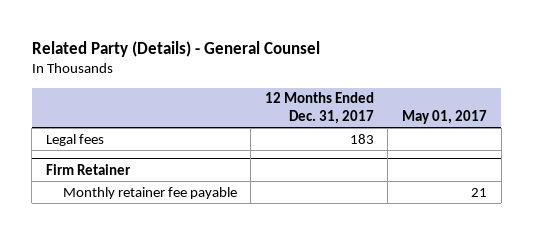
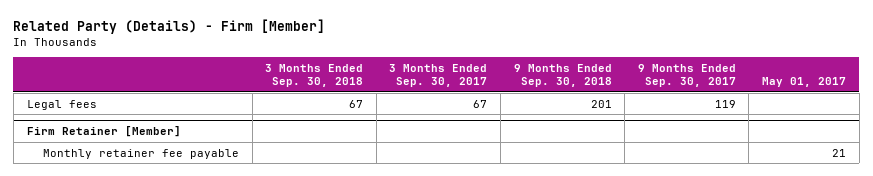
[31,41,320,58] Related Party (Details) - General Counsel -> [13,18,326,34] Related Party (Details) - Firm [Member]
[264,92,374,124] 12 Months Ended Dec. 31, 2017 -> none
none -> [265,63,364,88] 3 Months Ended Sep. 30, 2018
none -> [389,63,488,88] 3 Months Ended Sep. 30, 2017
none -> [513,63,612,88] 9 Months Ended Sep. 30, 2018
none -> [637,63,736,88] 9 Months Ended Sep. 30, 2017
[45,163,131,175] Firm Retainer -> [26,126,181,138] Firm Retainer [Member]

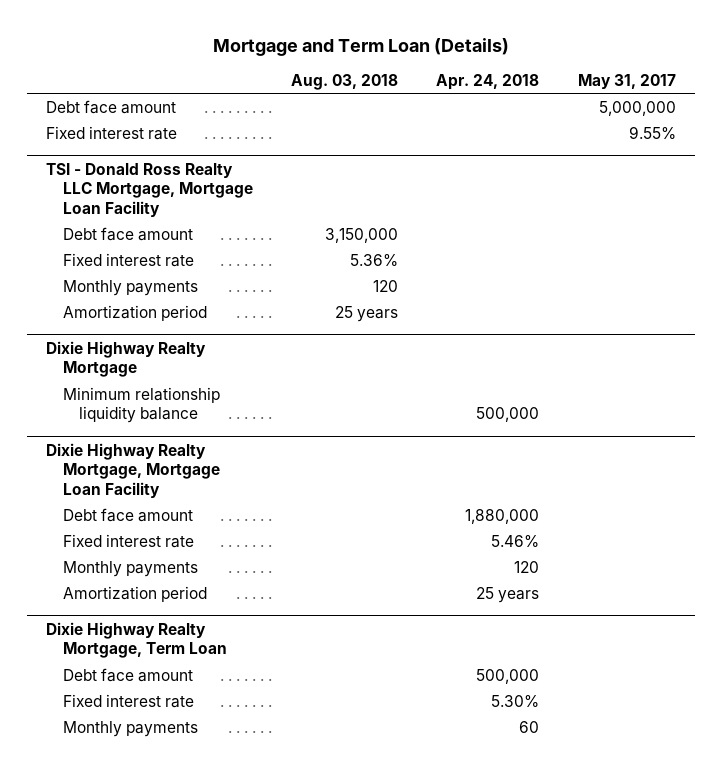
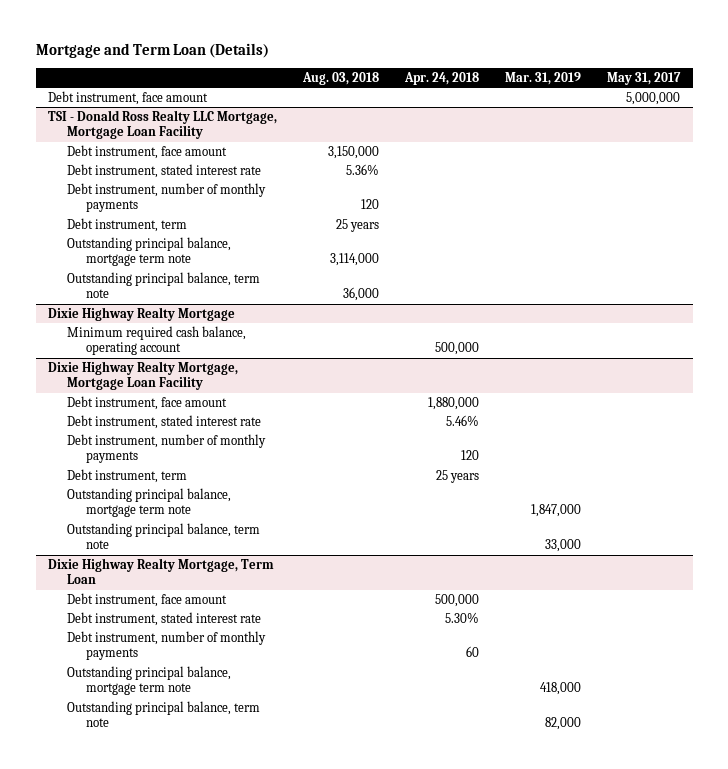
none -> [505,72,582,86] Mar. 31, 2019
[46,125,178,140] Fixed interest rate -> none
[46,99,177,114] Debt face amount -> [48,91,209,106] Debt instrument, face amount
[62,226,193,241] Debt face amount -> [67,145,228,160] Debt instrument, face amount
[62,252,194,267] Fixed interest rate -> [67,164,262,179] Debt instrument, stated interest rate
[62,279,198,296] Monthly payments -> [67,183,267,213] Debt instrument, number of monthly payments
[62,304,207,321] Amortization period -> [67,218,188,233] Debt instrument, term
none -> [67,237,232,267] Outstanding principal balance, mortgage term note
none -> [67,272,261,299] Outstanding principal balance, term note
[62,386,220,424] Minimum relationship liquidity balance -> [67,326,247,356] Minimum required cash balance, operating account
[62,507,193,522] Debt face amount -> [67,396,228,411] Debt instrument, face amount
[62,533,194,548] Fixed interest rate -> [67,415,262,430] Debt instrument, stated interest rate
[62,560,198,577] Monthly payments -> [67,434,267,464] Debt instrument, number of monthly payments
[62,585,207,602] Amortization period -> [67,469,188,484] Debt instrument, term
none -> [67,488,232,518] Outstanding principal balance, mortgage term note
none -> [67,523,261,550] Outstanding principal balance, term note
[62,667,193,682] Debt face amount -> [67,593,228,608] Debt instrument, face amount
[62,693,194,708] Fixed interest rate -> [67,612,262,627] Debt instrument, stated interest rate
[62,720,198,737] Monthly payments -> [67,631,267,661] Debt instrument, number of monthly payments
none -> [67,666,232,696] Outstanding principal balance, mortgage term note
none -> [67,701,261,728] Outstanding principal balance, term note

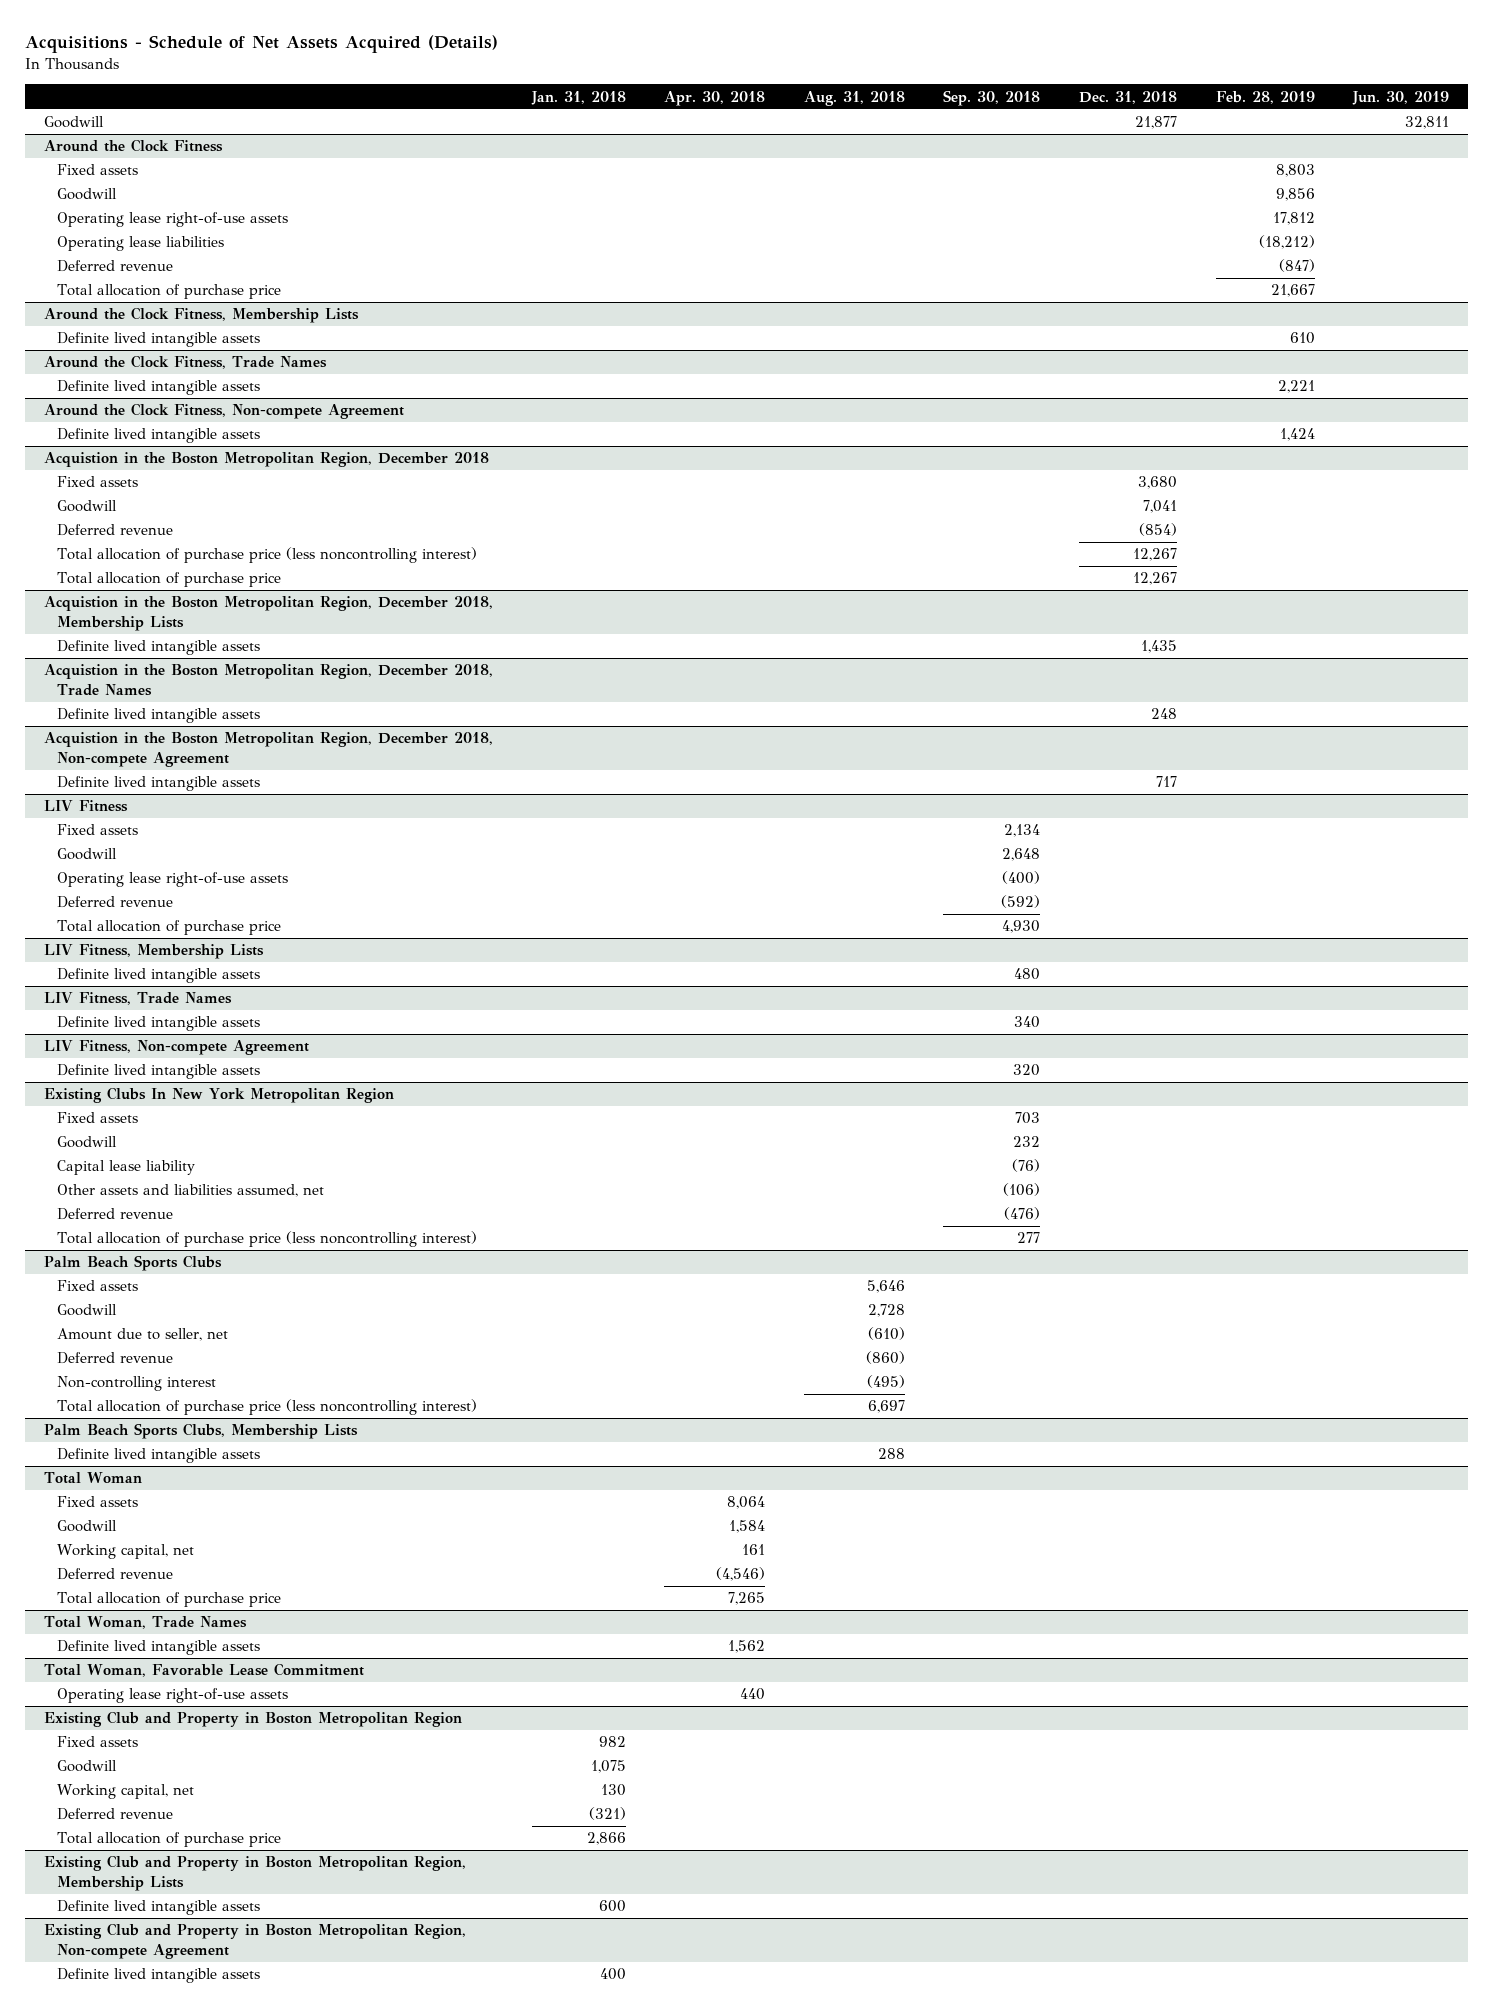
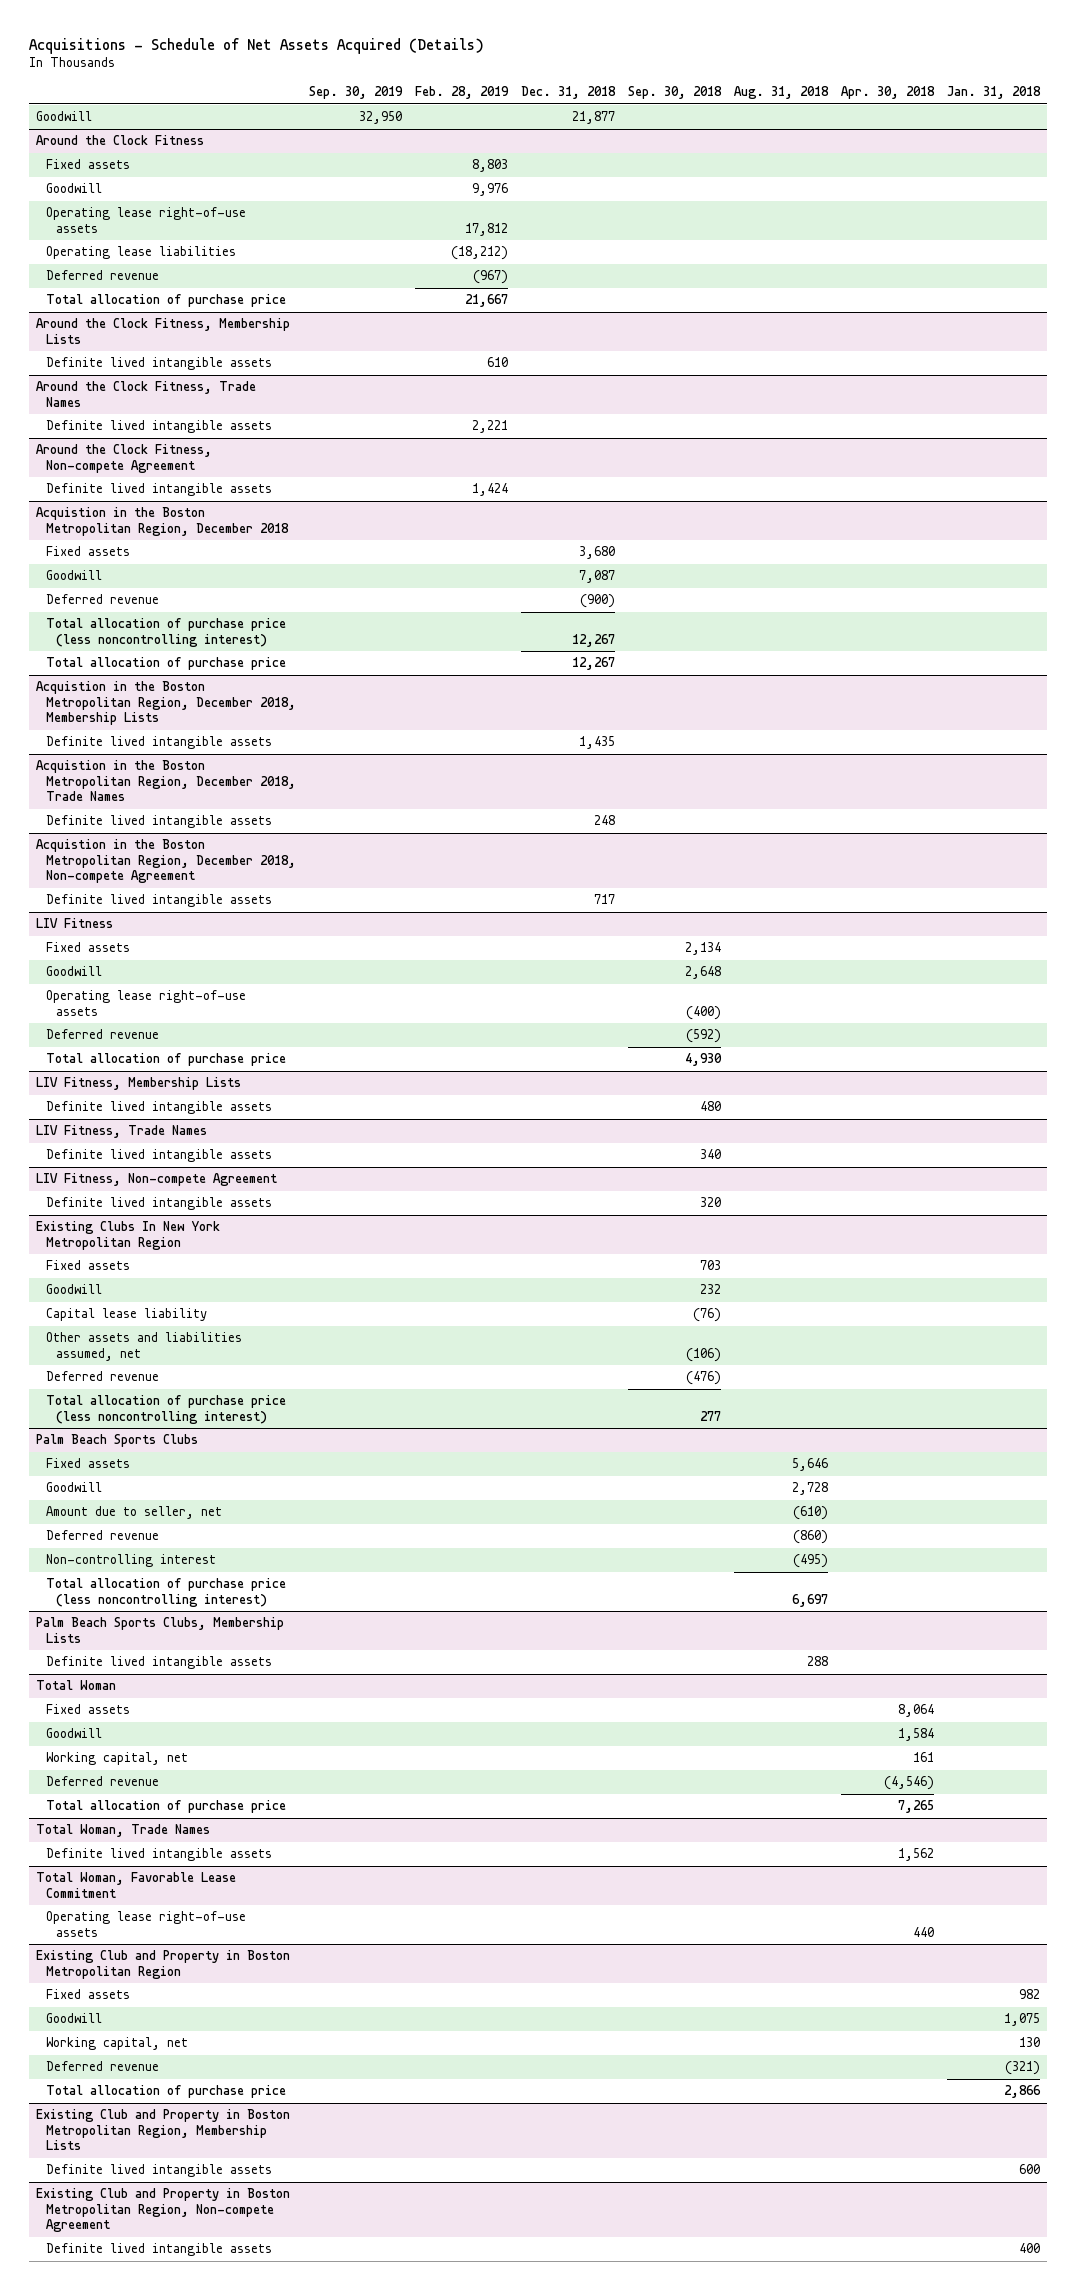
[1352,90,1450,105] Jun. 30, 2019 -> none
none -> [309,86,404,100] Sep. 30, 2019
[1275,188,1315,202] 9,856 -> [472,183,509,197] 9,976
[1278,259,1315,273] (847) -> [473,270,509,285] (967)
[1142,500,1177,514] 7,041 -> [579,570,616,584] 7,087
[1138,523,1177,537] (854) -> [580,594,616,609] (900)

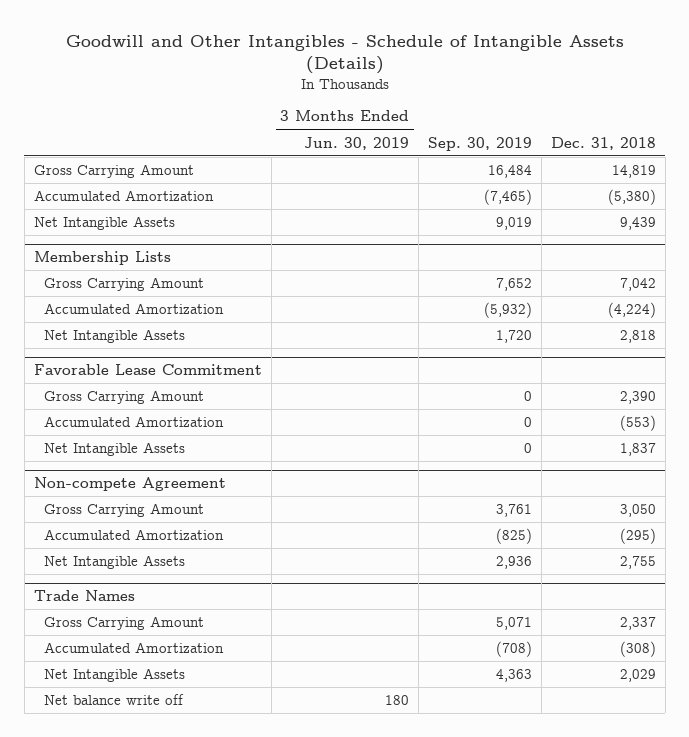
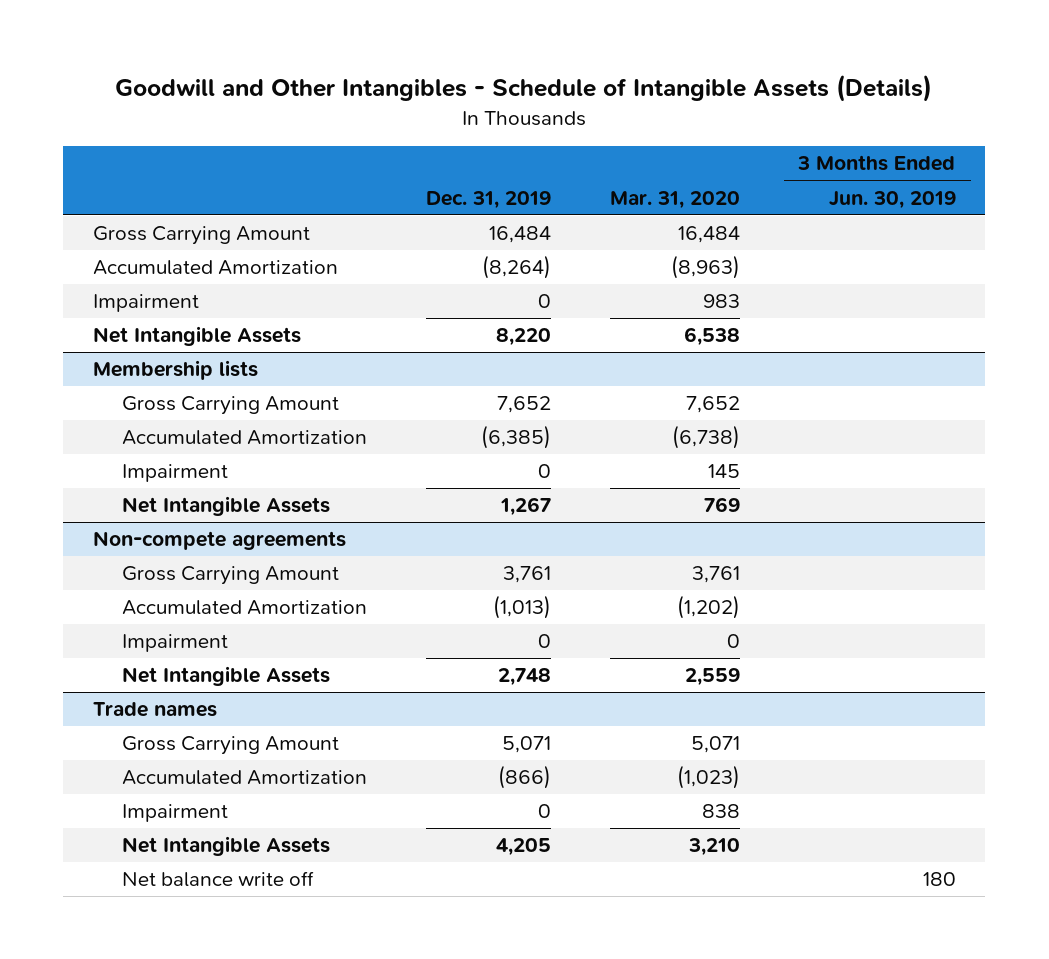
[428,136,533,151] Sep. 30, 2019 -> none
[550,136,656,150] Dec. 31, 2018 -> none
none -> [425,190,551,209] Dec. 31, 2019
none -> [609,190,740,209] Mar. 31, 2020
none -> [92,294,199,313] Impairment
[33,251,171,266] Membership Lists -> [92,360,258,381] Membership lists
none -> [121,464,228,483] Impairment
[33,364,262,376] Favorable Lease Commitment -> none
[43,390,204,405] Gross Carrying Amount -> none
[43,416,224,428] Accumulated Amortization -> none
[43,442,185,457] Net Intangible Assets -> none
[33,477,226,492] Non-compete Agreement -> [92,531,346,551] Non-compete agreements
none -> [121,634,228,653] Impairment
[33,590,135,602] Trade Names -> [92,702,217,718] Trade names
none -> [121,804,228,823] Impairment

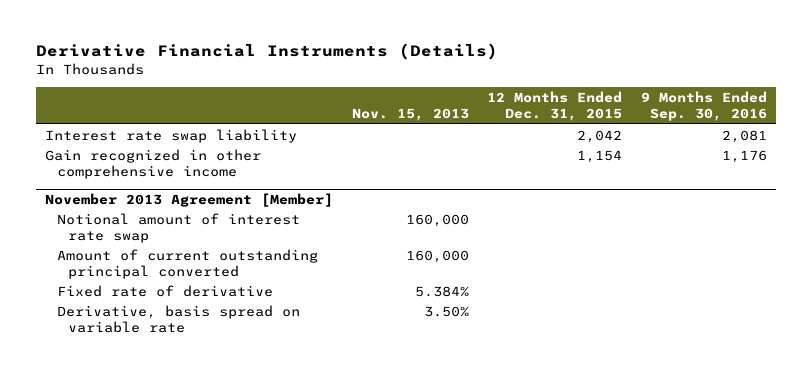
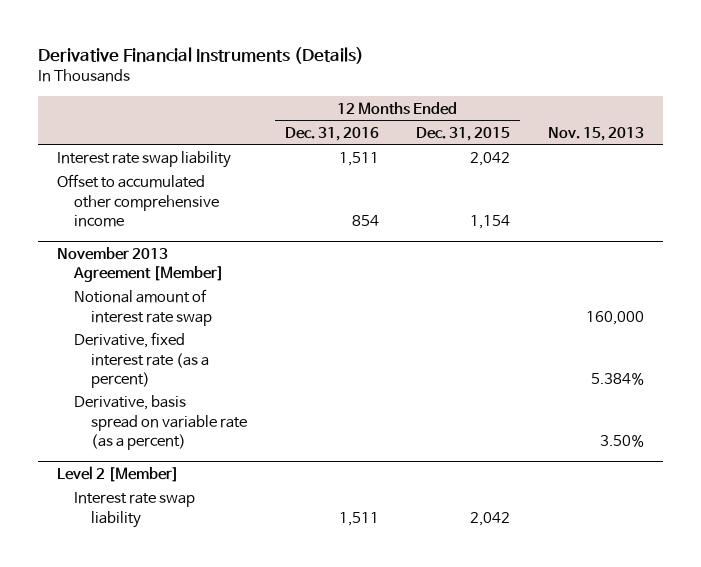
[641,90,768,122] 9 Months Ended Sep. 30, 2016 -> none
none -> [284,126,379,141] Dec. 31, 2016
[45,148,262,180] Gain recognized in other comprehensive income -> [56,174,219,227] Offset to accumulated other comprehensive income
[56,248,318,280] Amount of current outstanding principal converted -> none
[56,284,273,297] Fixed rate of derivative -> [73,332,209,388] Derivative, fixed interest rate (as a percent)
[56,304,300,334] Derivative, basis spread on variable rate -> [73,395,247,450] Derivative, basis spread on variable rate (as a percent)
none -> [56,465,179,482] Level 2 [Member]
none -> [73,492,195,528] Interest rate swap liability

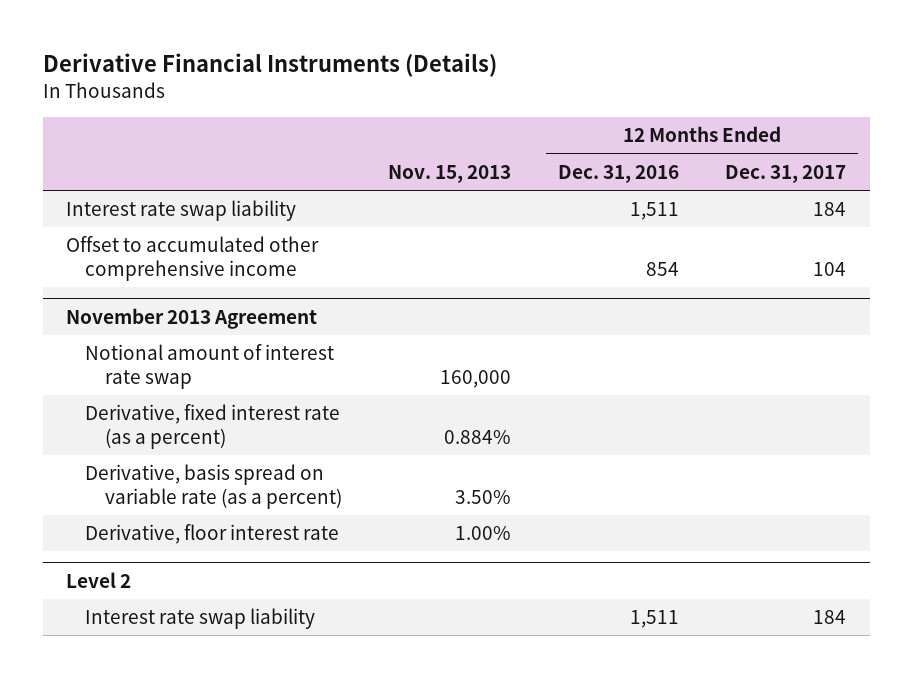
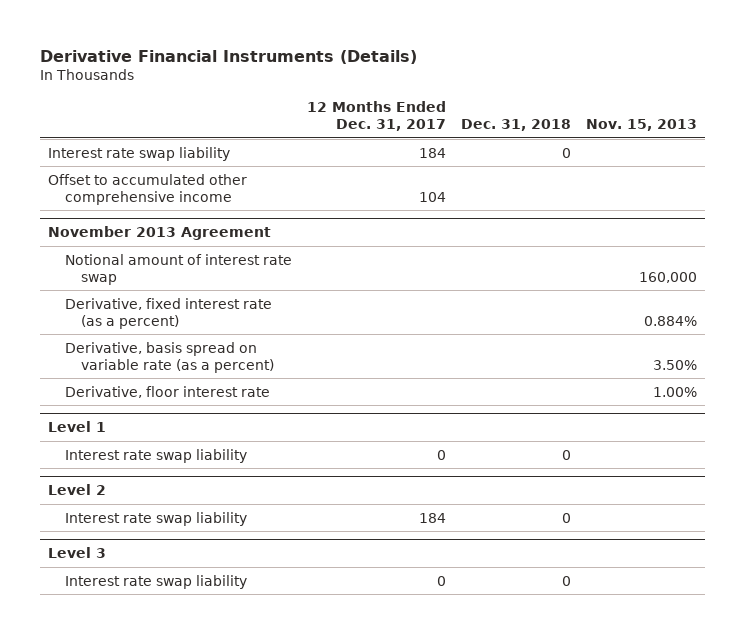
[557,164,679,183] Dec. 31, 2016 -> none
none -> [460,119,571,132] Dec. 31, 2018
none -> [47,421,106,433] Level 1
none -> [64,448,247,463] Interest rate swap liability
none -> [47,547,106,559] Level 3
none -> [64,574,247,589] Interest rate swap liability

